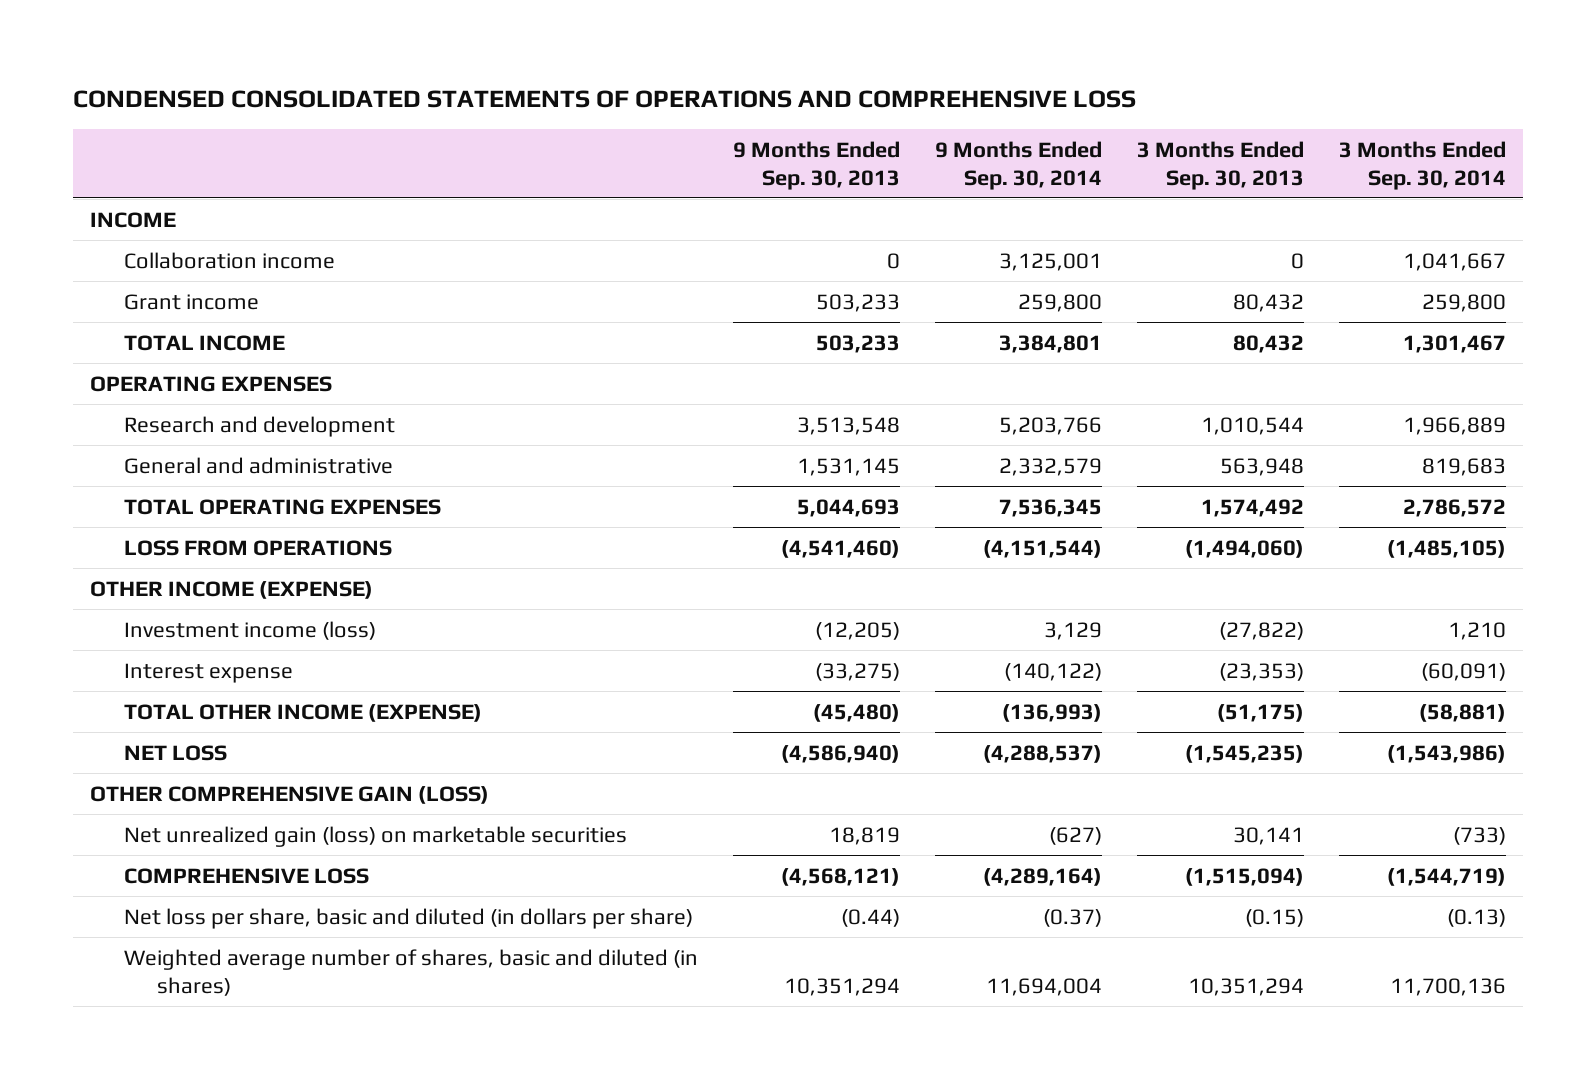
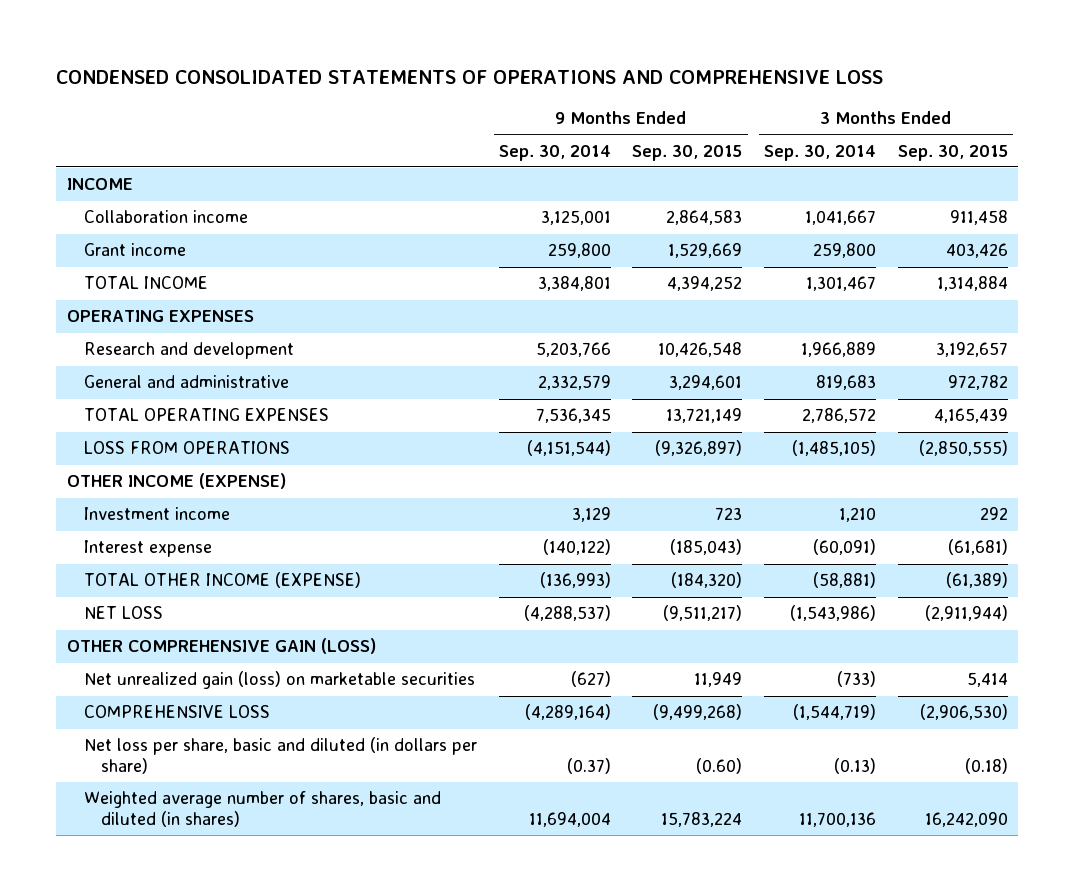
[732,140,900,190] 9 Months Ended Sep. 30, 2013 -> none
[1136,140,1304,190] 3 Months Ended Sep. 30, 2013 -> none
none -> [632,144,743,161] Sep. 30, 2015
none -> [897,144,1008,161] Sep. 30, 2015
[123,620,376,640] Investment income (loss) -> [84,507,231,521] Investment income

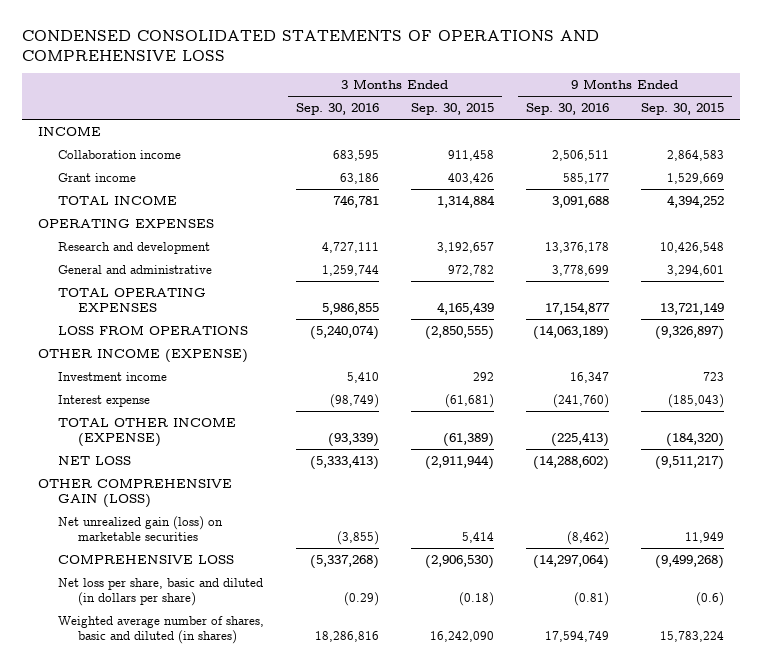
[498,144,611,161] Sep. 30, 2014 -> none
[764,144,877,161] Sep. 30, 2014 -> none
none -> [295,103,379,116] Sep. 30, 2016
none -> [525,103,609,116] Sep. 30, 2016
[696,758,743,775] (0.60) -> [695,591,724,606] (0.6)

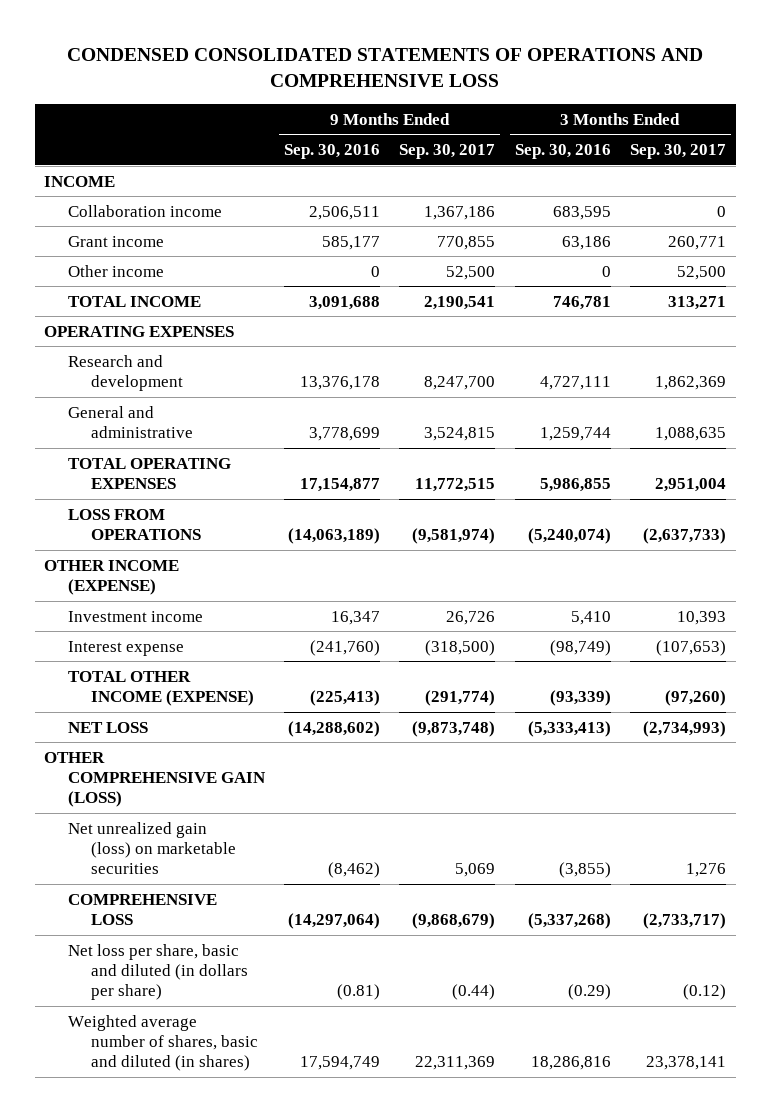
[410,103,494,116] Sep. 30, 2015 -> none
[640,103,724,116] Sep. 30, 2015 -> none
none -> [399,144,496,160] Sep. 30, 2017
none -> [630,144,727,160] Sep. 30, 2017
none -> [67,264,164,277] Other income

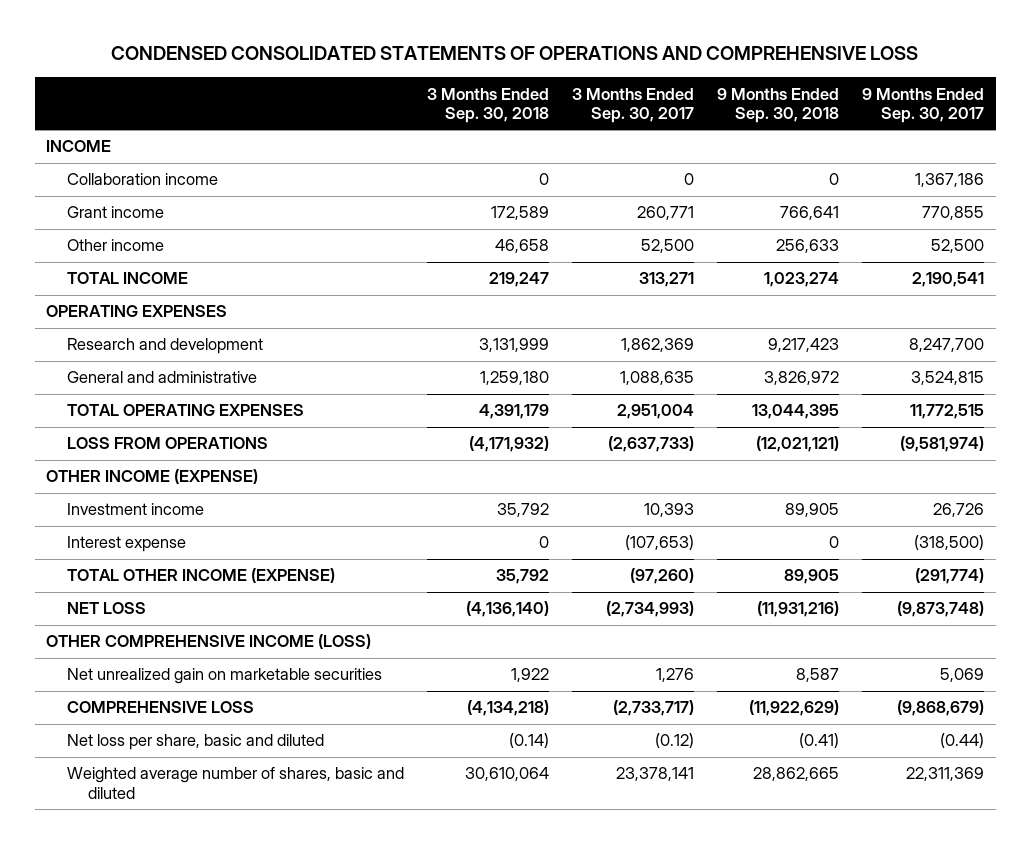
[284,144,381,160] Sep. 30, 2016 -> none
[514,144,611,160] Sep. 30, 2016 -> none
none -> [427,87,550,124] 3 Months Ended Sep. 30, 2018
none -> [717,87,840,124] 9 Months Ended Sep. 30, 2018
[44,751,266,807] OTHER COMPREHENSIVE GAIN (LOSS) -> [46,634,372,650] OTHER COMPREHENSIVE INCOME (LOSS)
[67,821,236,874] Net unrealized gain (loss) on marketable securities -> [67,668,383,685] Net unrealized gain on marketable securities
[67,943,248,1000] Net loss per share, basic and diluted (in dollars per share) -> [67,734,325,751] Net loss per share, basic and diluted
[67,1014,258,1071] Weighted average number of shares, basic and diluted (in shares) -> [67,767,405,800] Weighted average number of shares, basic and diluted

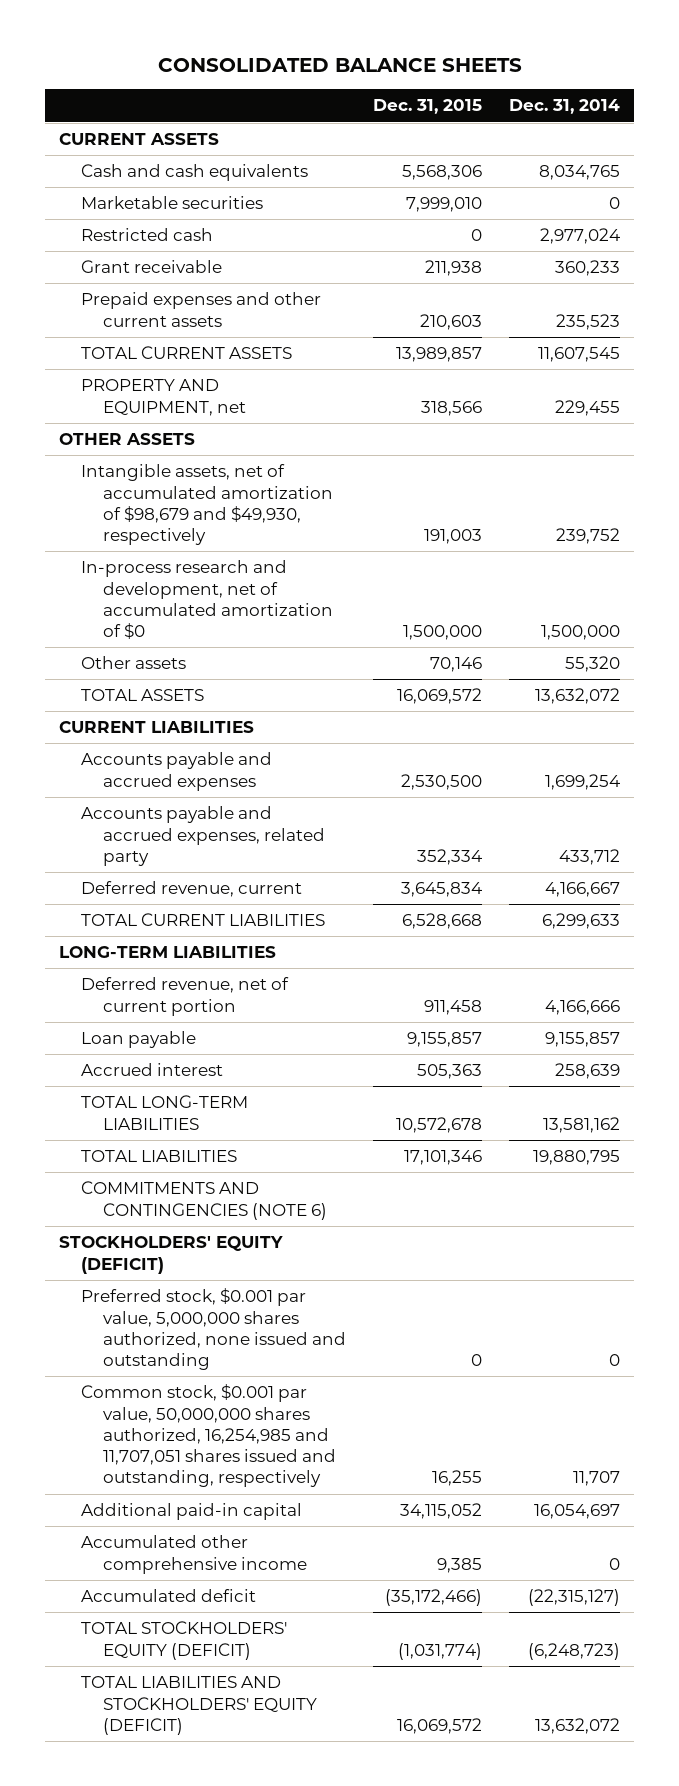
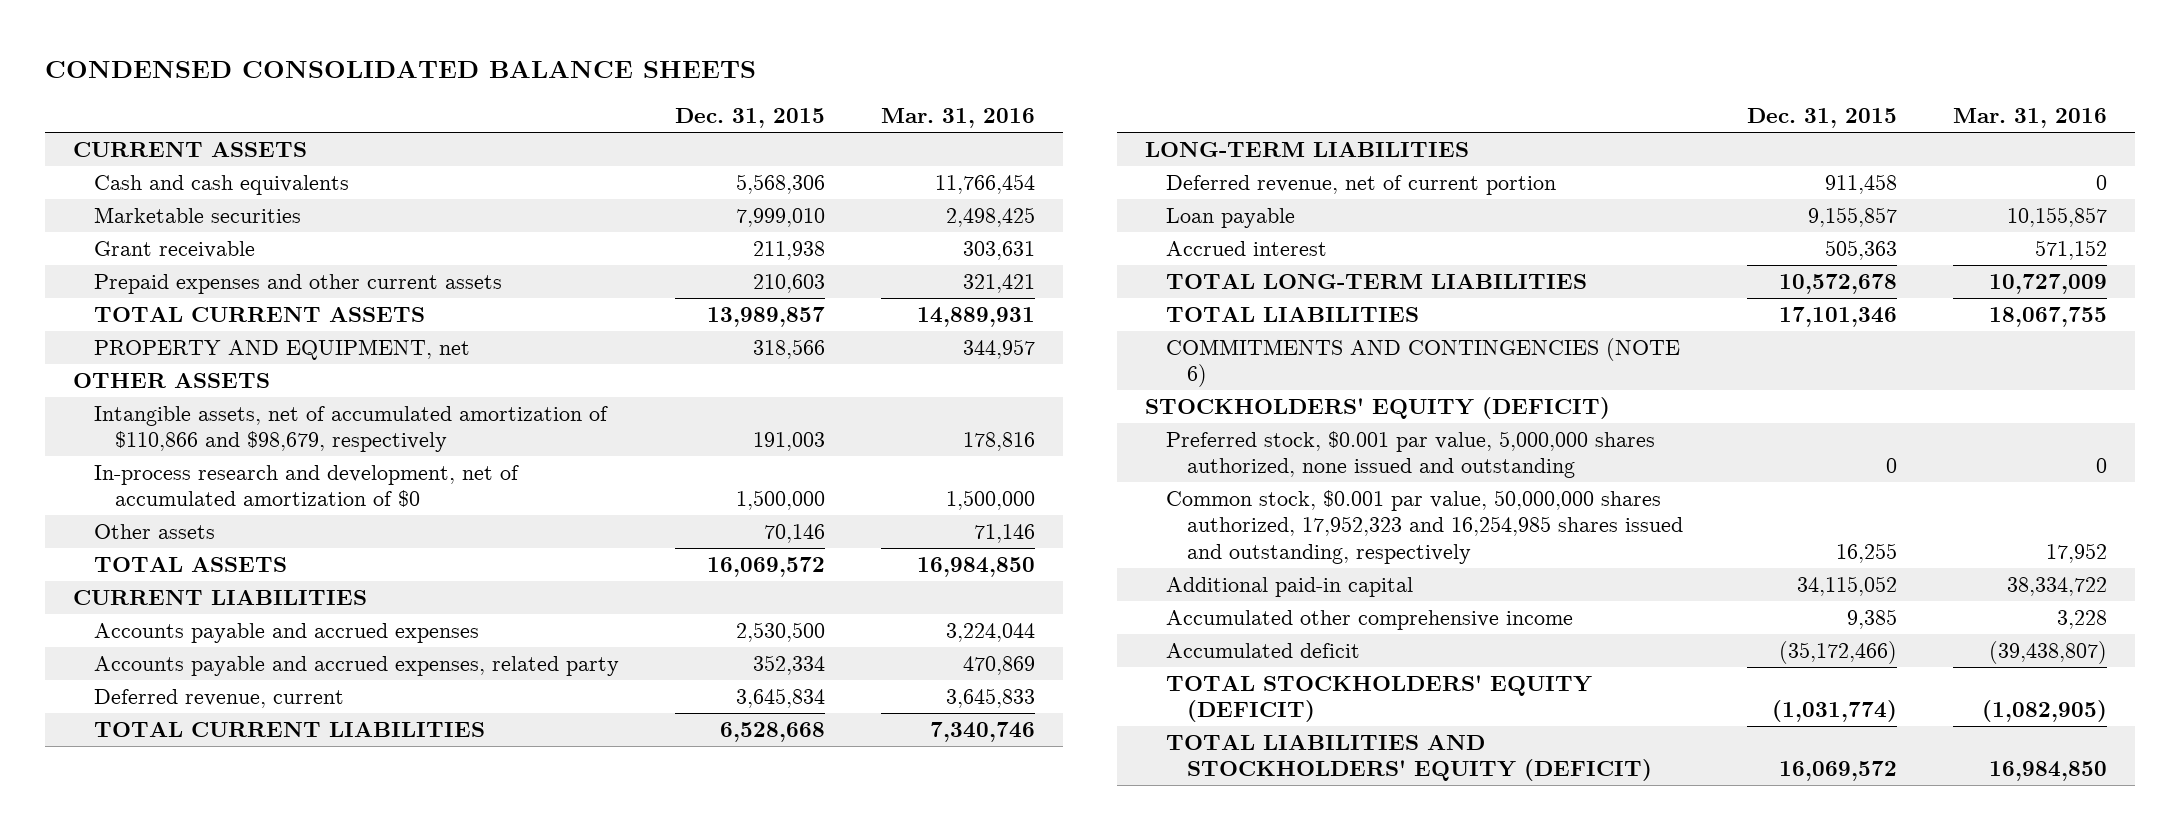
[157,58,522,73] CONSOLIDATED BALANCE SHEETS -> [44,60,756,78] CONDENSED CONSOLIDATED BALANCE SHEETS
[509,99,621,115] Dec. 31, 2014 -> none
none -> [881,108,1036,129] Mar. 31, 2016
[80,228,213,242] Restricted cash -> none
[80,464,333,546] Intangible assets, net of accumulated amortization of $98,679 and $49,930, respectively -> [93,405,608,453] Intangible assets, net of accumulated amortization of $110,866 and $98,679, respectively
[80,1384,336,1488] Common stock, $0.001 par value, 50,000,000 shares authorized, 16,254,985 and 11,707,051 shares issued and outstanding, respectively -> [1165,489,1684,564] Common stock, $0.001 par value, 50,000,000 shares authorized, 17,952,323 and 16,254,985 shares issued and outstanding, respectively

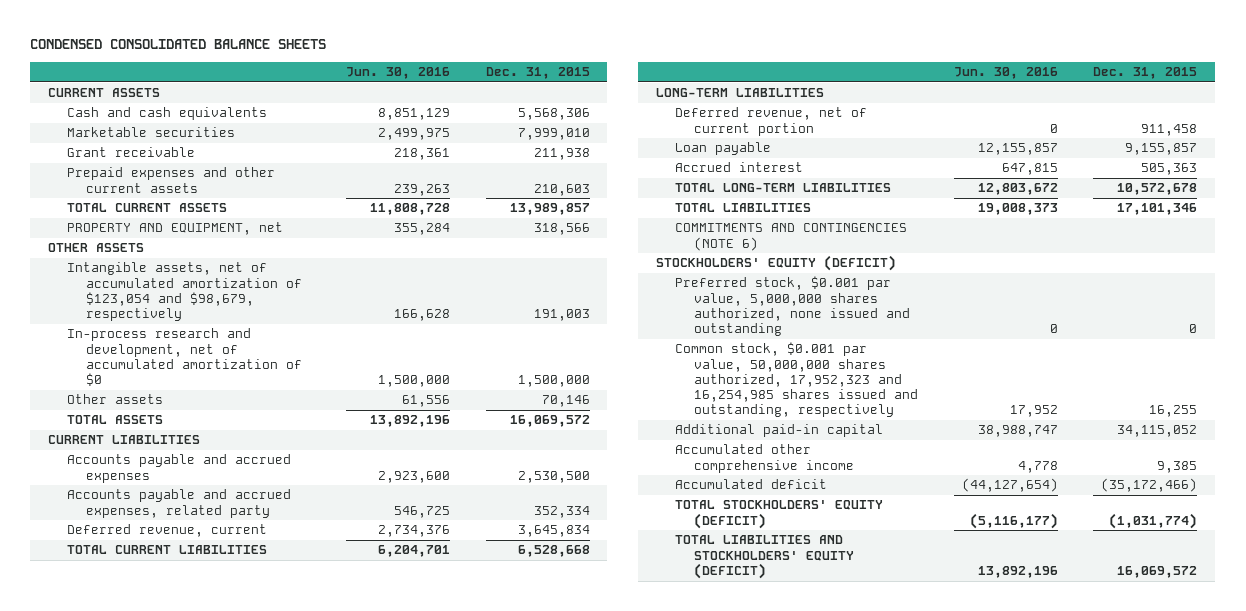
[881,108,1036,129] Mar. 31, 2016 -> none
none -> [345,66,450,79] Jun. 30, 2016
[93,405,608,453] Intangible assets, net of accumulated amortization of $110,866 and $98,679, respectively -> [67,262,303,322] Intangible assets, net of accumulated amortization of $123,054 and $98,679, respectively

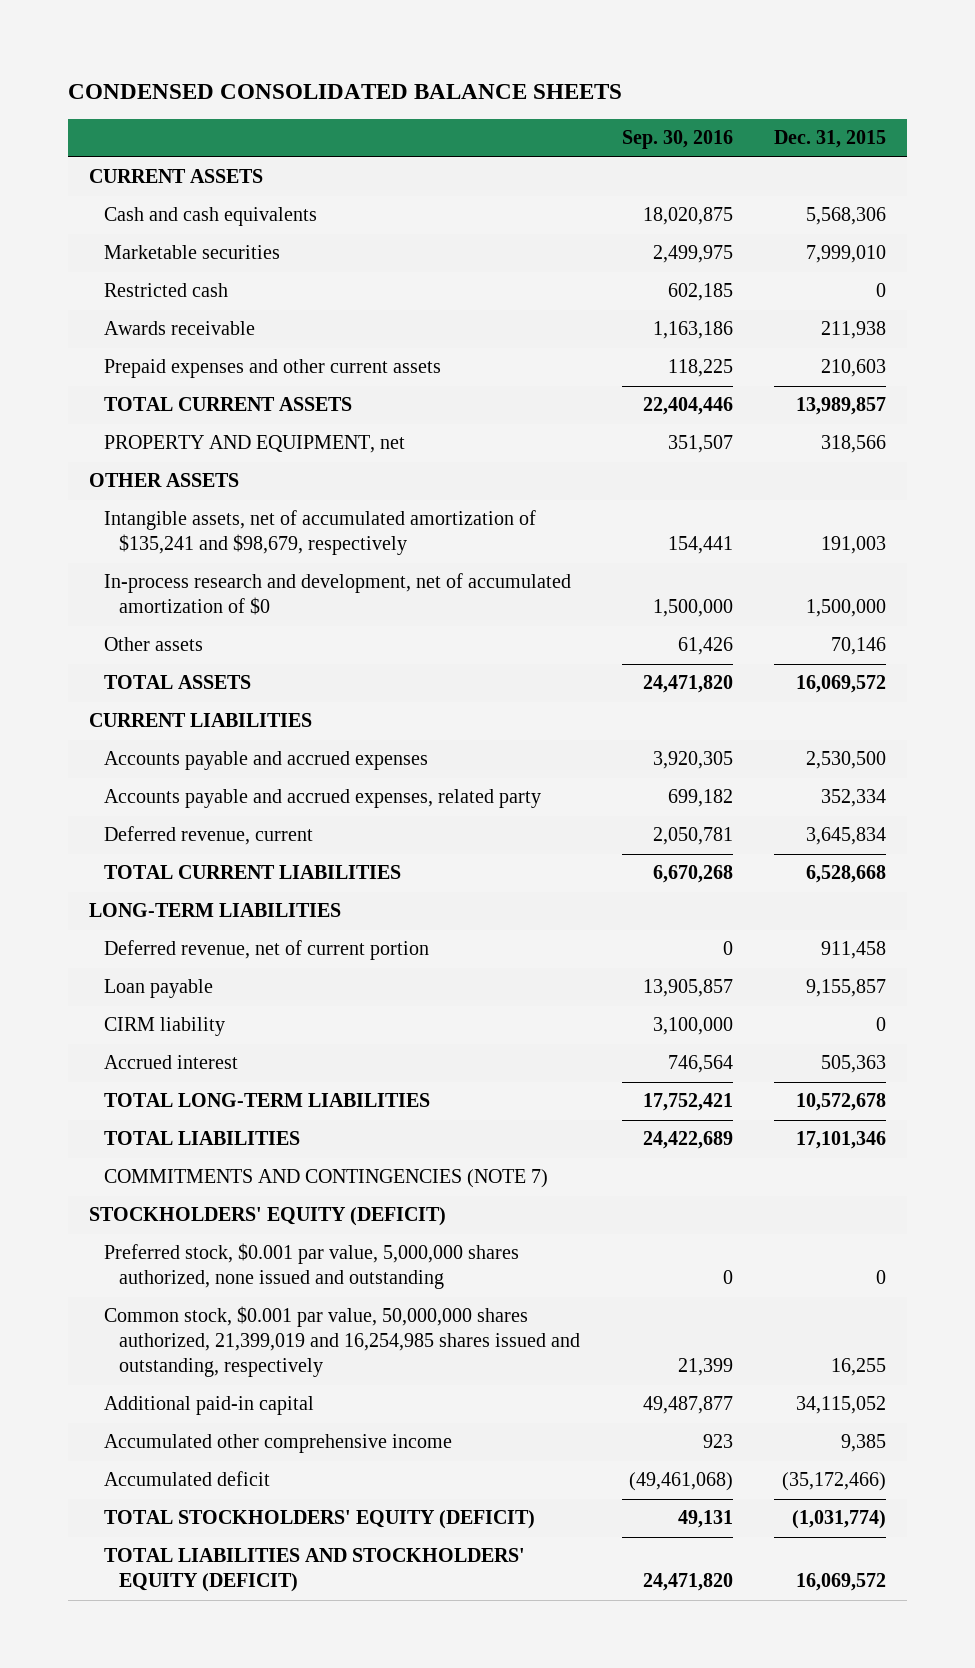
[345,66,450,79] Jun. 30, 2016 -> none
none -> [621,130,733,150] Sep. 30, 2016
none -> [103,283,228,298] Restricted cash
[67,147,196,158] Grant receivable -> [103,321,255,336] Awards receivable
[67,262,303,322] Intangible assets, net of accumulated amortization of $123,054 and $98,679, respectively -> [103,510,536,556] Intangible assets, net of accumulated amortization of $135,241 and $98,679, respectively
none -> [103,1017,225,1037] CIRM liability
[675,223,908,251] COMMITMENTS AND CONTINGENCIES (NOTE 6) -> [103,1169,548,1189] COMMITMENTS AND CONTINGENCIES (NOTE 7)
[675,342,919,418] Common stock, $0.001 par value, 50,000,000 shares authorized, 17,952,323 and 16,254,985 shares issued and outstanding, respectively -> [103,1306,581,1378] Common stock, $0.001 par value, 50,000,000 shares authorized, 21,399,019 and 16,254,985 shares issued and outstanding, respectively

